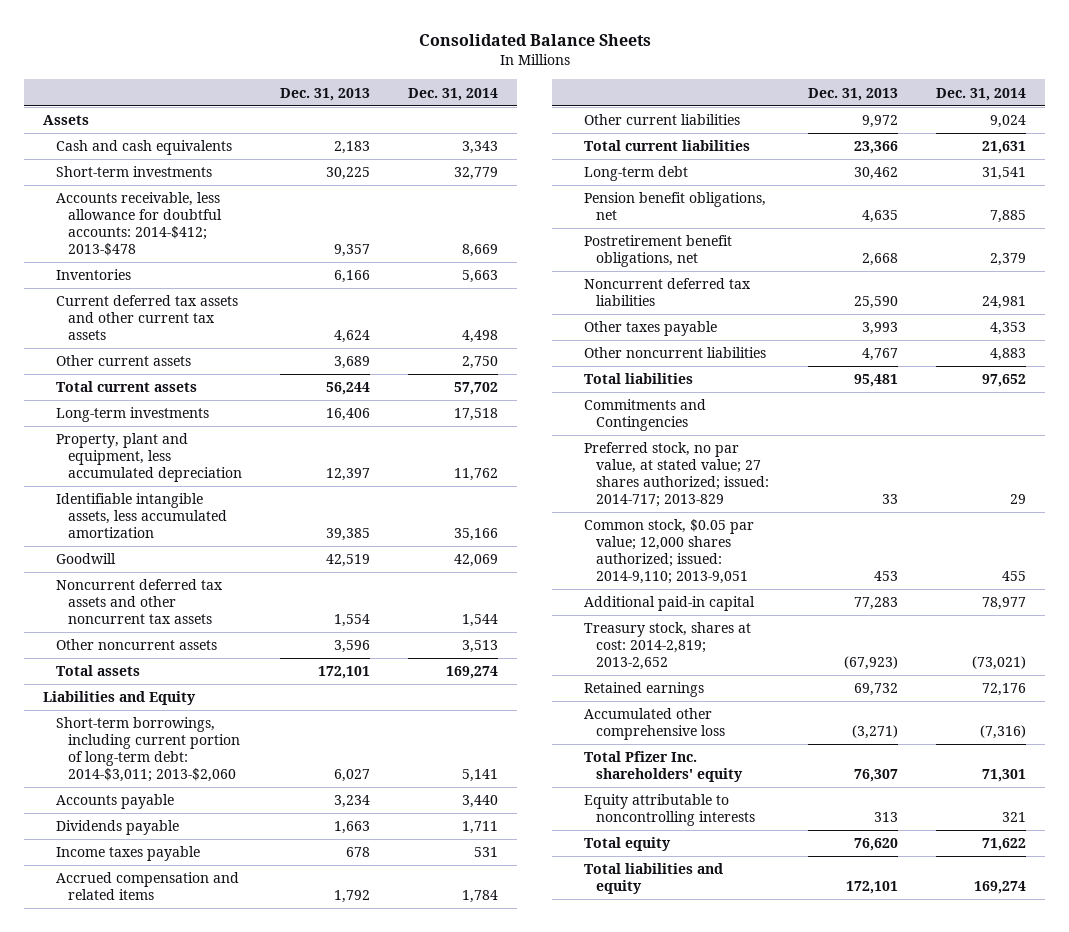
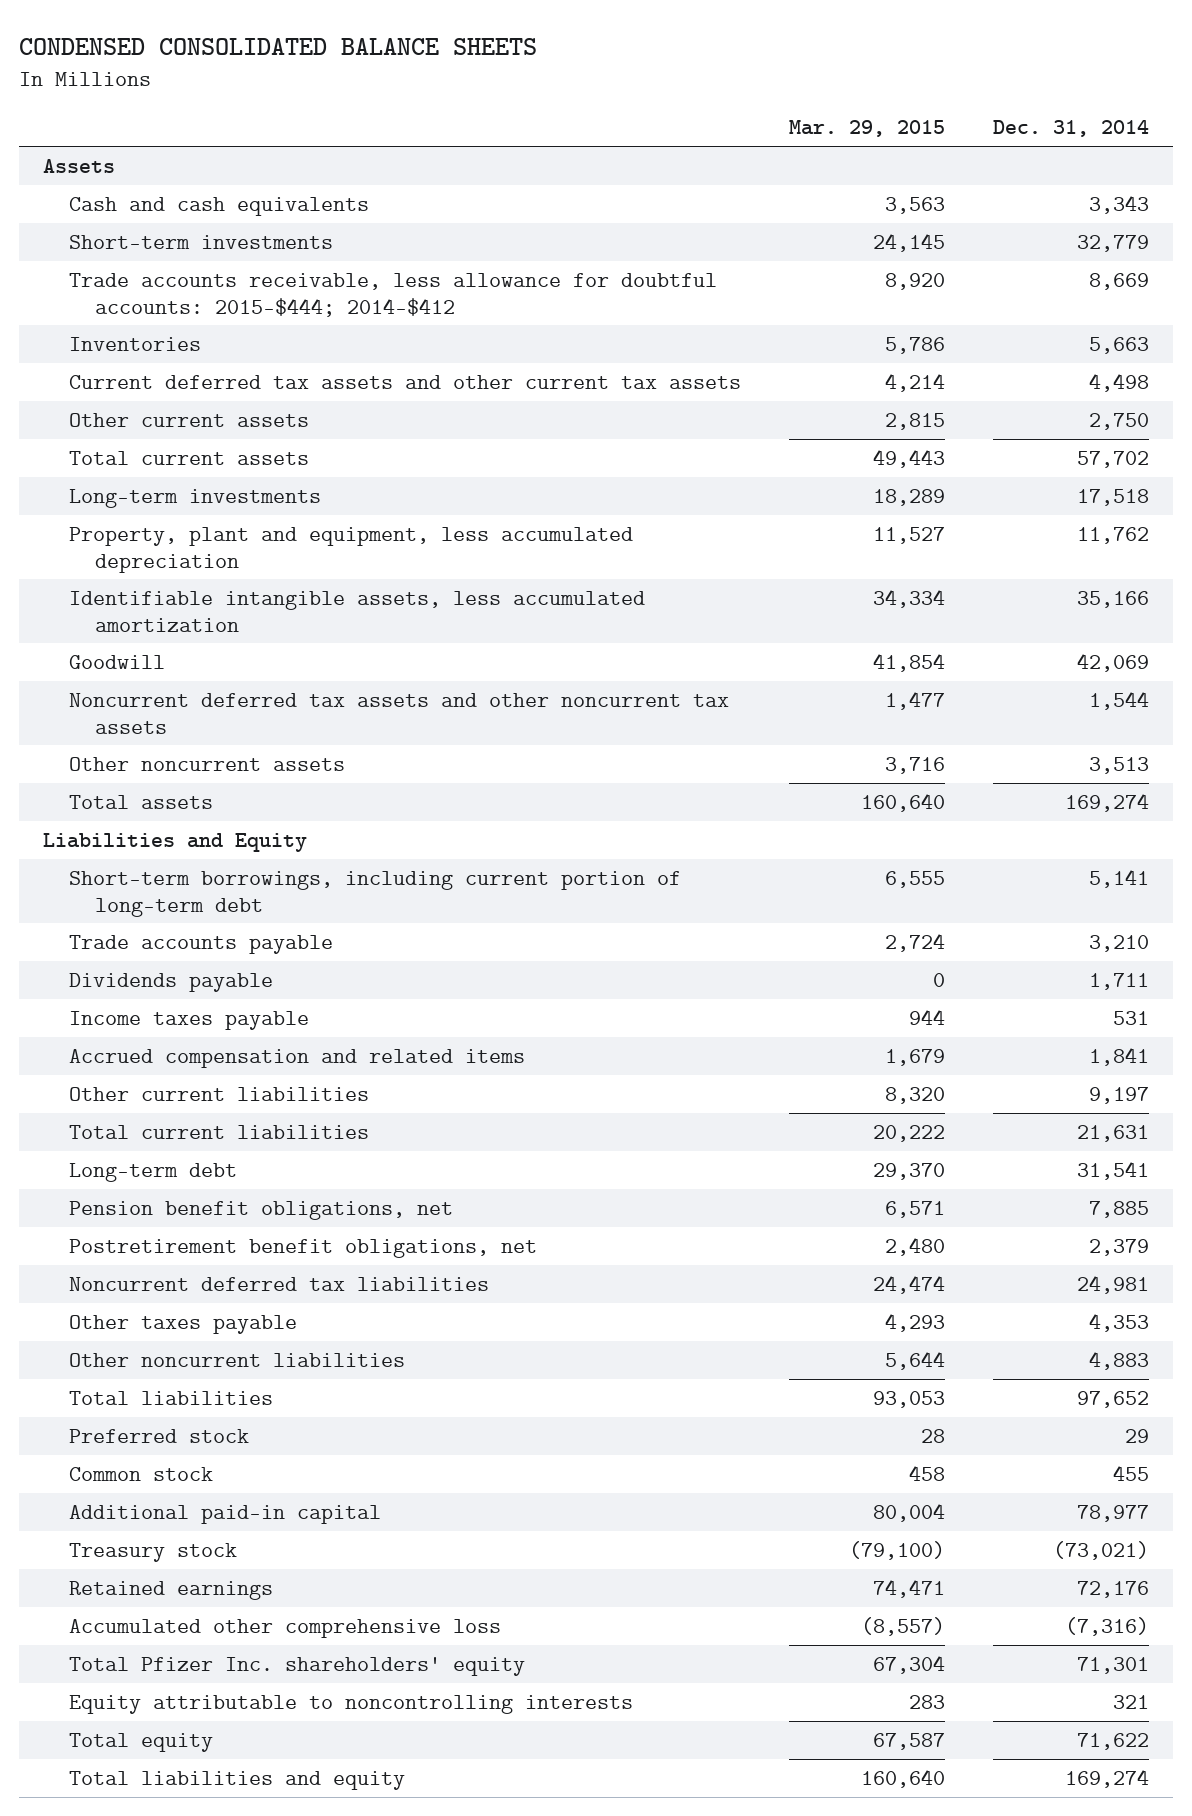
[418,34,651,47] Consolidated Balance Sheets -> [19,37,538,55] CONDENSED CONSOLIDATED BALANCE SHEETS
[279,87,370,101] Dec. 31, 2013 -> none
none -> [788,120,945,138] Mar. 29, 2015
[55,192,222,257] Accounts receivable, less allowance for doubtful accounts: 2014-$412; 2013-$478 -> [68,272,717,317] Trade accounts receivable, less allowance for doubtful accounts: 2015-$444; 2014-$412
[55,717,240,783] Short-term borrowings, including current portion of long-term debt: 2014-$3,011; 2013-$2,060 -> [68,870,681,917] Short-term borrowings, including current portion of long-term debt
[55,794,174,810] Accounts payable -> [68,934,333,954] Trade accounts payable
[462,795,499,809] 3,440 -> [1088,934,1149,952] 3,210
[462,890,499,904] 1,784 -> [1088,1046,1149,1066] 1,841
[990,115,1027,129] 9,024 -> [1088,1086,1149,1104] 9,197
[583,399,706,432] Commitments and Contingencies -> none
[583,442,769,508] Preferred stock, no par value, at stated value; 27 shares authorized; issued: 2014-717; 2013-829 -> [68,1428,249,1443] Preferred stock
[583,519,754,585] Common stock, $0.05 par value; 12,000 shares authorized; issued: 2014-9,110; 2013-9,051 -> [68,1466,213,1481] Common stock
[583,622,751,671] Treasury stock, shares at cost: 2014-2,819; 2013-2,652 -> [68,1542,237,1562] Treasury stock

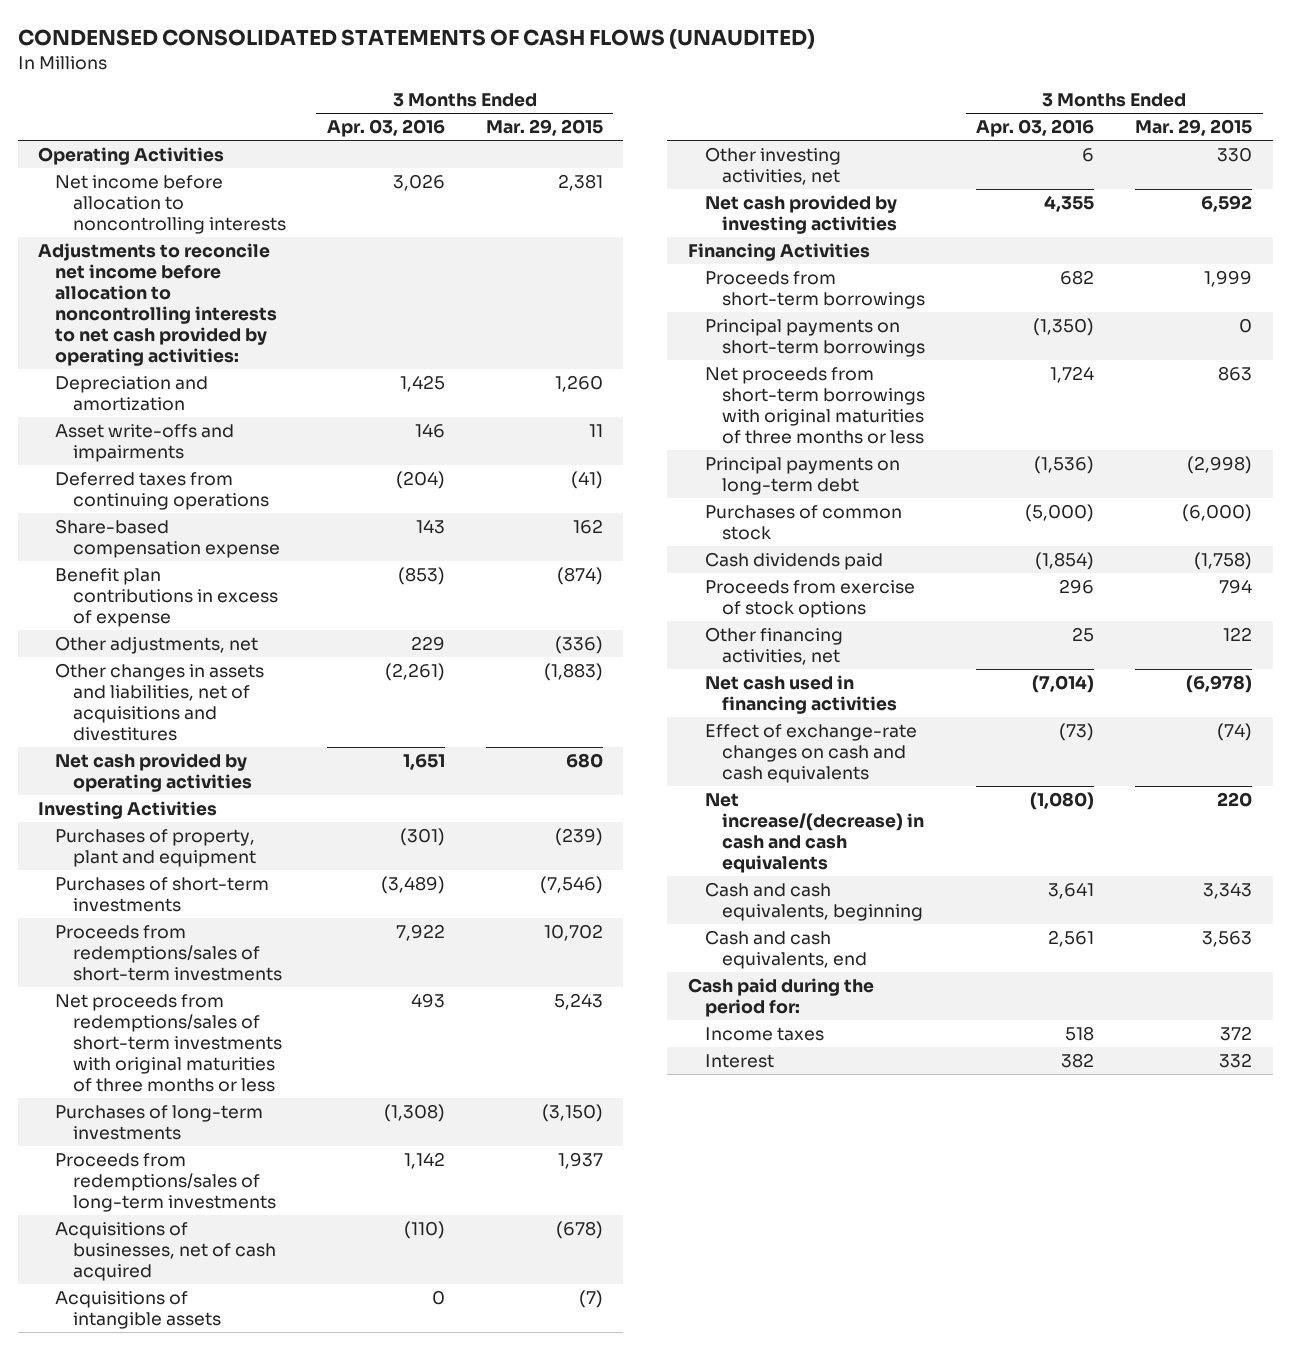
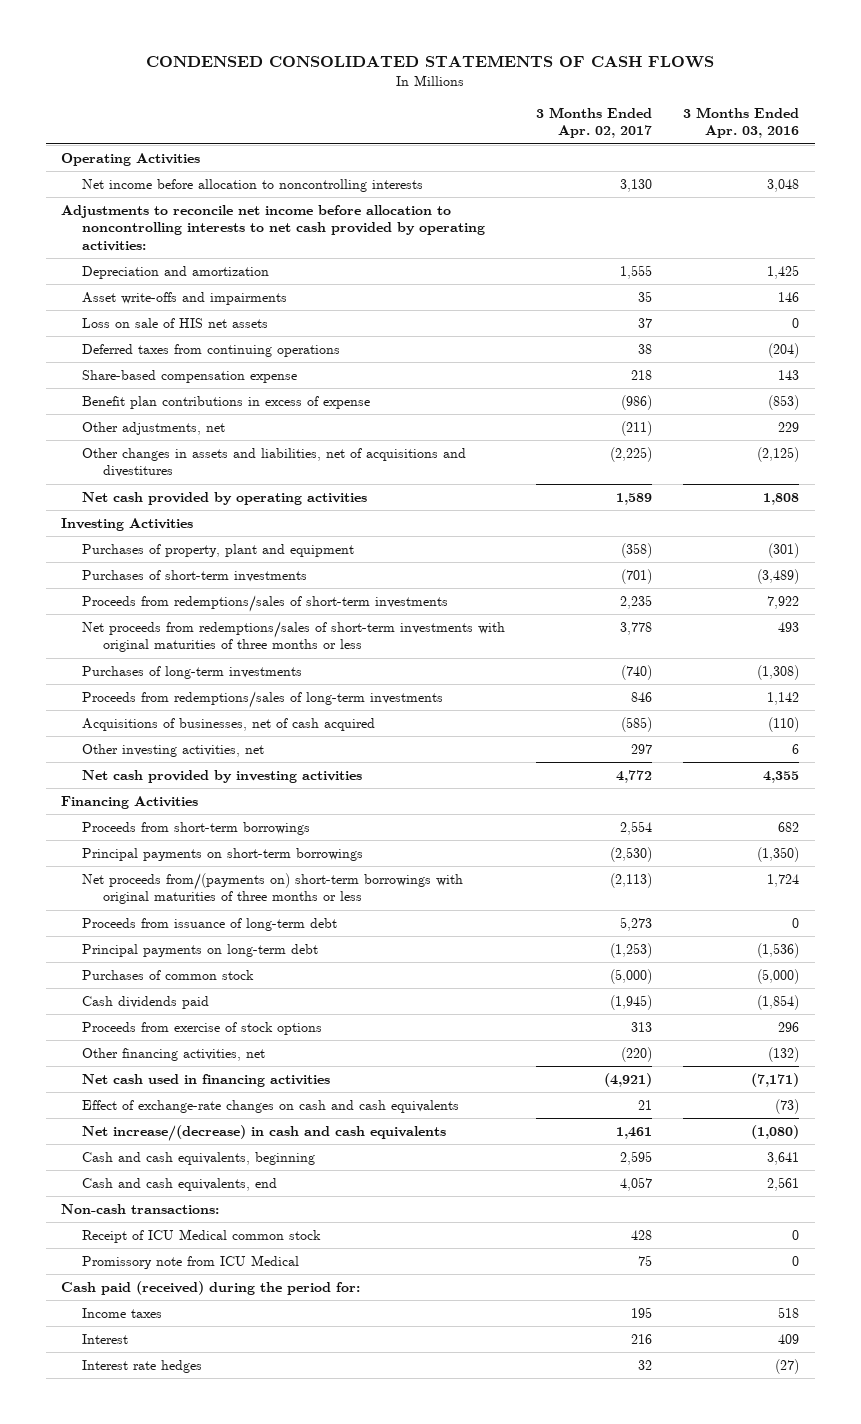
[17,29,815,50] CONDENSED CONSOLIDATED STATEMENTS OF CASH FLOWS (UNAUDITED) -> [146,55,715,69] CONDENSED CONSOLIDATED STATEMENTS OF CASH FLOWS
[485,119,603,137] Mar. 29, 2015 -> none
none -> [536,106,653,139] 3 Months Ended Apr. 02, 2017
[392,173,445,191] 3,026 -> [767,178,800,192] 3,048
none -> [82,317,269,328] Loss on sale of HIS net assets
[384,662,445,681] (2,261) -> [757,446,800,462] (2,125)
[402,753,445,770] 1,651 -> [763,492,800,505] 1,808
[55,1290,221,1329] Acquisitions of intangible assets -> none
[705,366,926,444] Net proceeds from short-term borrowings with original maturities of three months or less -> [82,872,464,905] Net proceeds from/(payments on) short-term borrowings with original maturities of three months or less
none -> [82,917,338,931] Proceeds from issuance of long-term debt
[1072,626,1095,642] 25 -> [768,1046,800,1062] (132)
[1032,674,1095,693] (7,014) -> [751,1072,800,1087] (7,171)
none -> [61,1203,220,1214] Non-cash transactions:
none -> [82,1228,322,1243] Receipt of ICU Medical common stock
none -> [82,1254,300,1269] Promissory note from ICU Medical
[687,977,874,1017] Cash paid during the period for: -> [61,1280,361,1295] Cash paid (received) during the period for:
[1061,1052,1095,1068] 382 -> [778,1333,800,1344] 409
none -> [82,1359,203,1373] Interest rate hedges

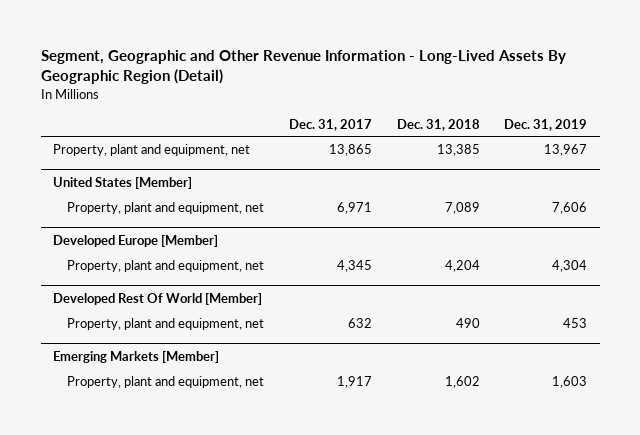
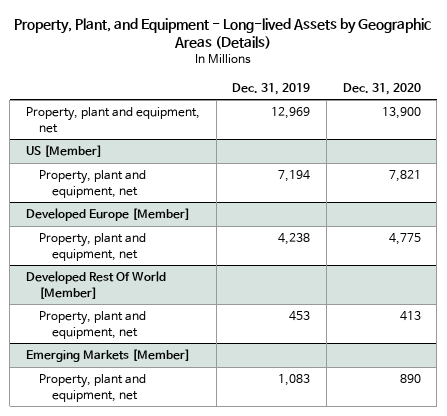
[40,49,566,85] Segment, Geographic and Other Revenue Information - Long-Lived Assets By Geographic Region (Detail) -> [14,17,432,50] Property, Plant, and Equipment - Long-lived Assets by Geographic Areas (Details)
[288,118,372,131] Dec. 31, 2017 -> none
[396,118,480,131] Dec. 31, 2018 -> none
none -> [342,82,421,95] Dec. 31, 2020
[544,144,588,157] 13,967 -> [271,107,311,120] 12,969
[52,177,192,190] United States [Member] -> [26,145,103,158] US [Member]
[552,202,588,215] 7,606 -> [278,170,311,183] 7,194
[552,260,588,273] 4,304 -> [278,233,311,246] 4,238
[552,376,588,389] 1,603 -> [278,374,311,387] 1,083

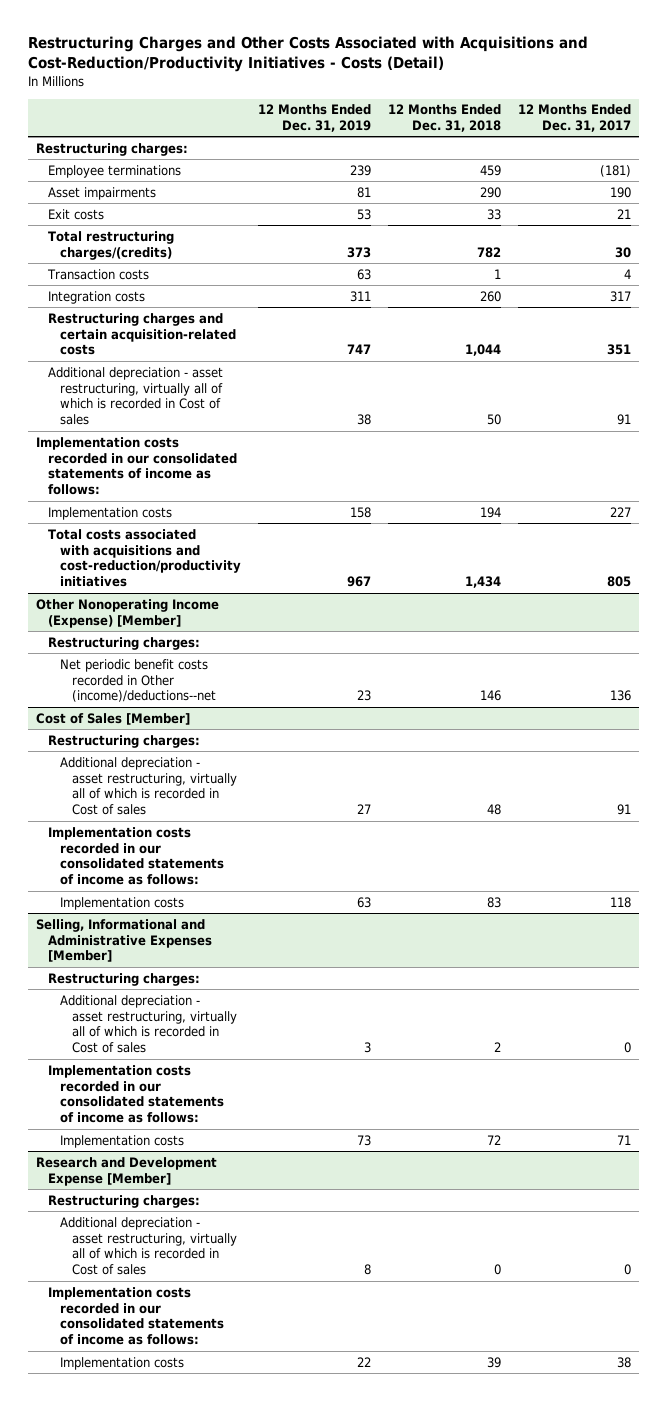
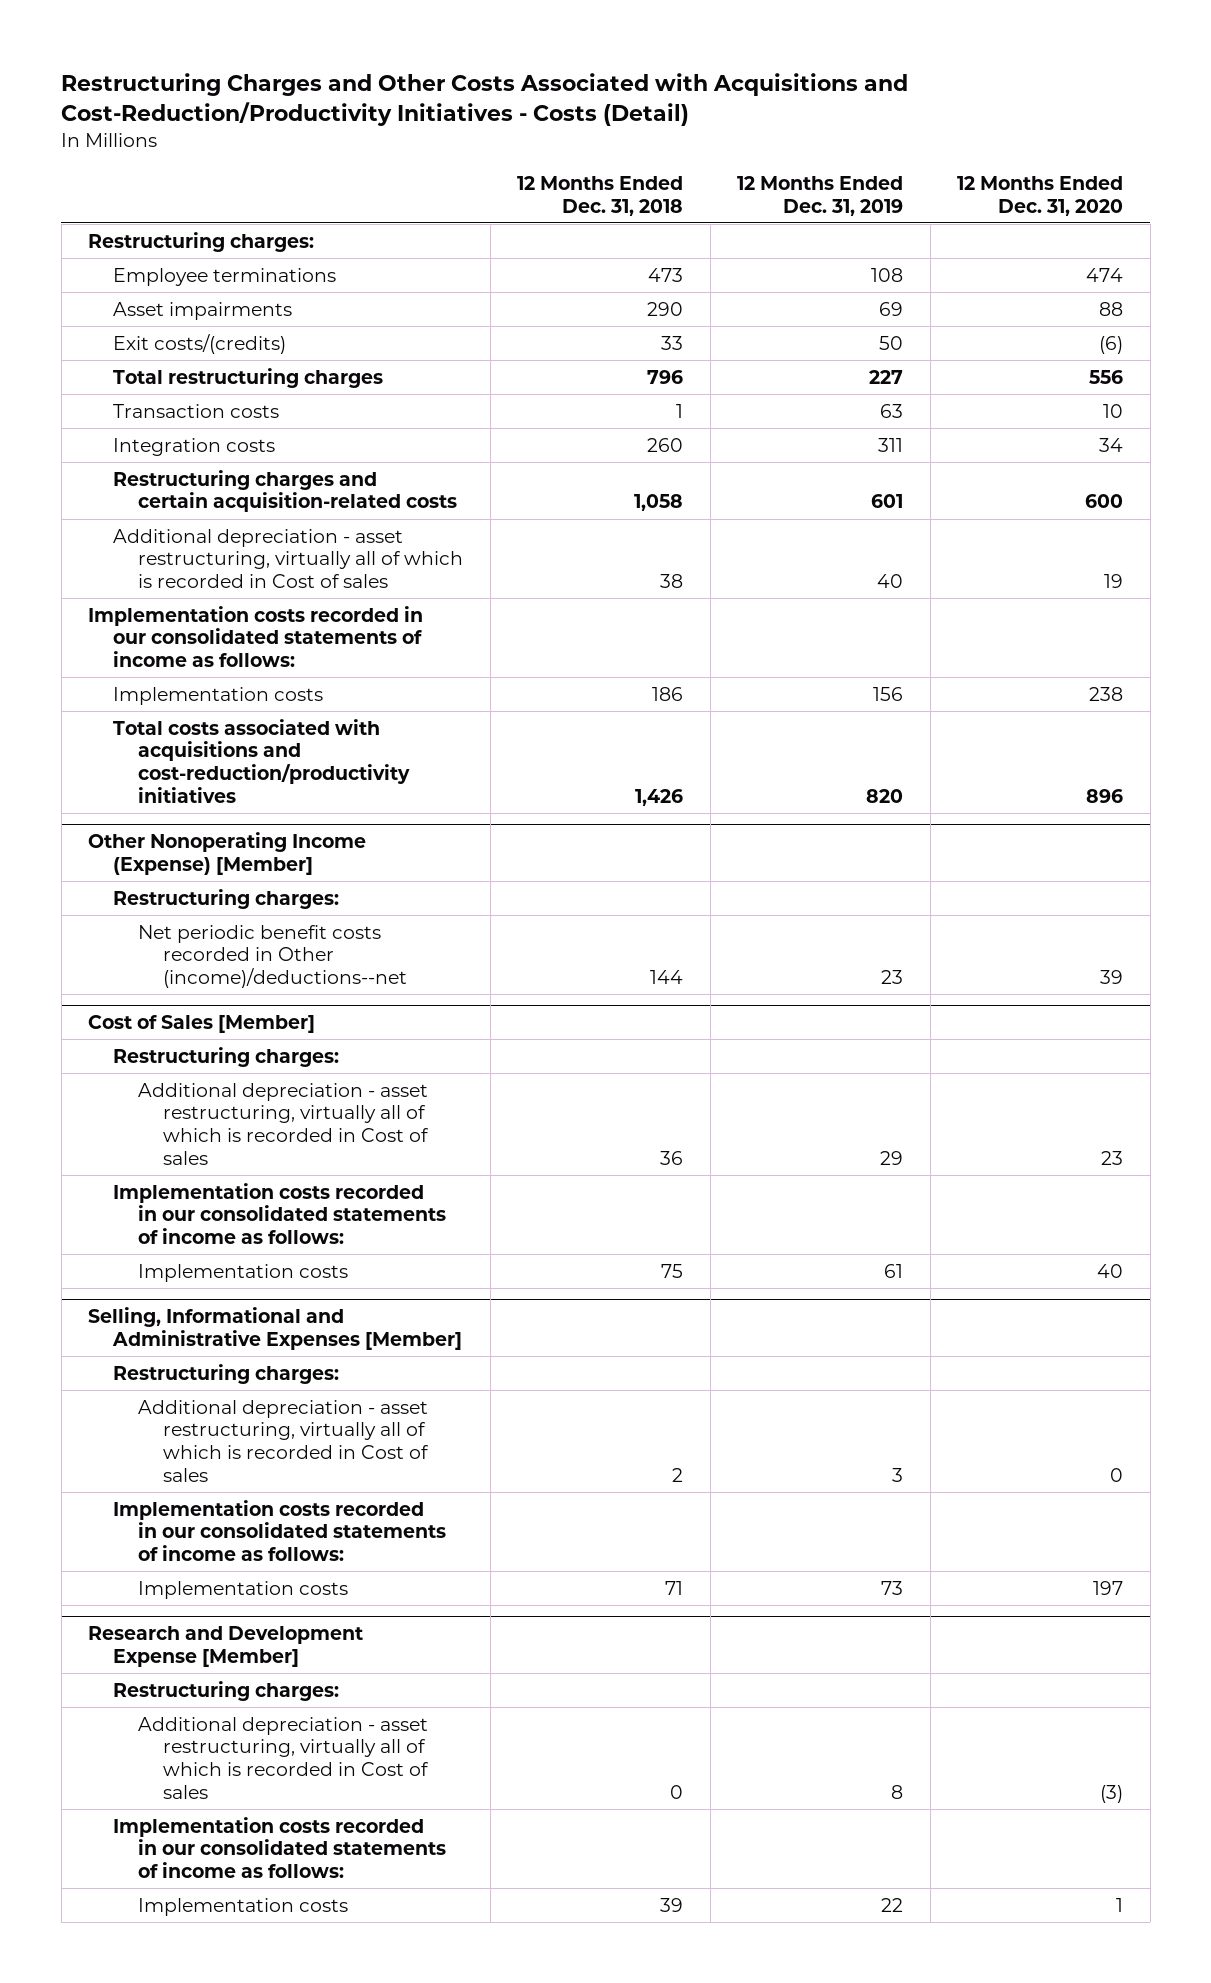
[517,104,631,133] 12 Months Ended Dec. 31, 2017 -> none
none -> [957,175,1124,216] 12 Months Ended Dec. 31, 2020
[350,164,372,176] 239 -> [871,267,904,282] 108
[480,164,502,176] 459 -> [648,267,684,282] 473
[357,186,372,198] 81 -> [879,301,904,316] 69
[48,208,105,220] Exit costs -> [113,333,287,354] Exit costs/(credits)
[357,208,372,220] 53 -> [879,335,904,350] 50
[48,230,175,260] Total restructuring charges/(credits) -> [113,367,384,388] Total restructuring charges
[347,246,372,258] 373 -> [869,369,904,384] 227
[477,246,502,258] 782 -> [647,369,684,384] 796
[347,344,372,355] 747 -> [871,494,904,509] 601
[465,344,502,357] 1,044 -> [634,494,684,512] 1,058
[357,414,372,426] 38 -> [877,574,904,589] 40
[487,414,502,426] 50 -> [660,574,684,589] 38
[350,506,372,518] 158 -> [873,686,904,701] 156
[480,506,502,518] 194 -> [652,686,684,701] 186
[347,576,372,588] 967 -> [866,789,904,804] 820
[465,576,502,589] 1,434 -> [635,789,684,807] 1,426
[480,690,502,702] 146 -> [650,970,684,985] 144
[357,804,372,815] 27 -> [880,1151,904,1166] 29
[487,804,502,816] 48 -> [660,1151,684,1166] 36
[357,896,372,908] 63 -> [884,1263,904,1278] 61
[487,896,502,908] 83 -> [661,1263,684,1278] 75
[487,1134,502,1145] 72 -> [665,1580,684,1595] 71

